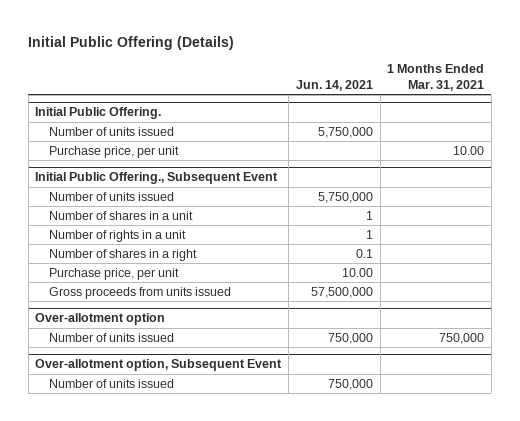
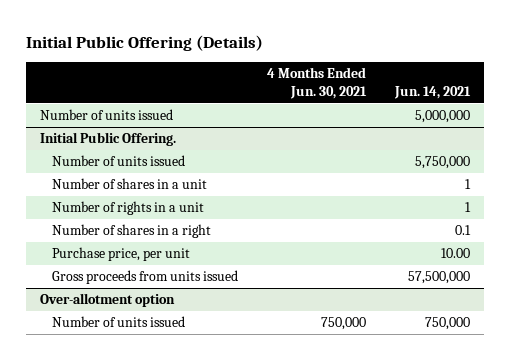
[387,64,485,91] 1 Months Ended Mar. 31, 2021 -> none
none -> [267,67,368,100] 4 Months Ended Jun. 30, 2021
none -> [40,109,174,121] Number of units issued
[48,145,179,158] Purchase price, per unit -> none
[35,172,279,185] Initial Public Offering., Subsequent Event -> none
[48,191,174,201] Number of units issued -> none
[35,359,283,372] Over-allotment option, Subsequent Event -> none
[48,378,174,388] Number of units issued -> none

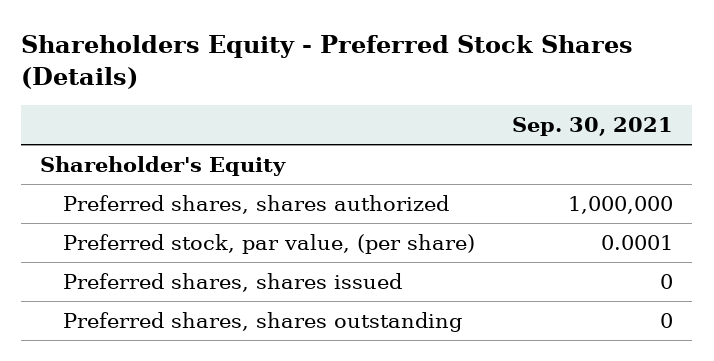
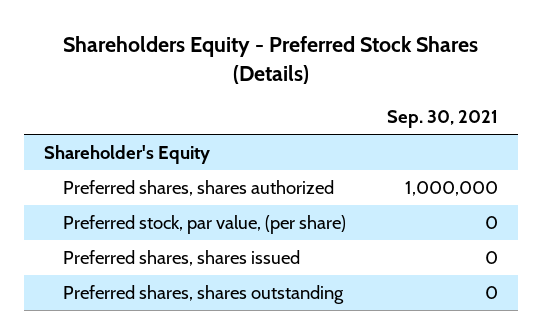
[601,234,674,250] 0.0001 -> [484,215,498,229] 0

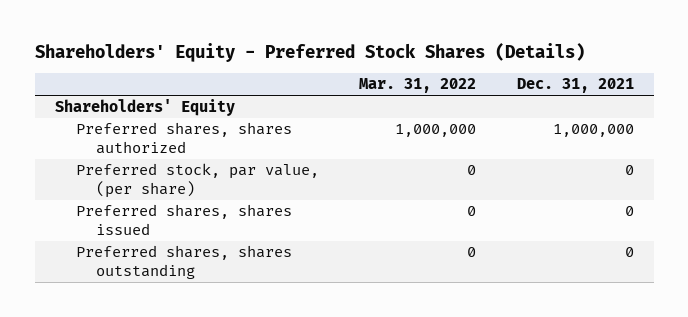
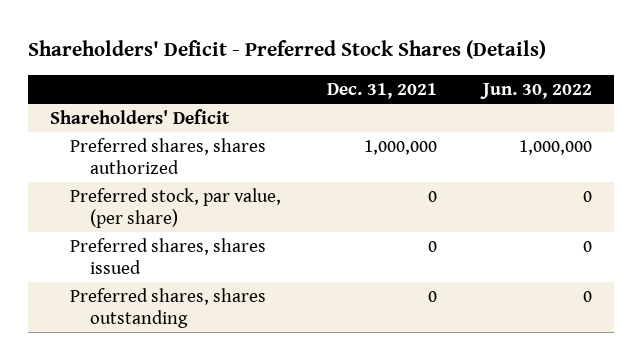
[34,42,585,62] Shareholders' Equity - Preferred Stock Shares (Details) -> [27,40,546,60] Shareholders' Deficit - Preferred Stock Shares (Details)
[359,78,477,94] Mar. 31, 2022 -> none
none -> [479,82,592,99] Jun. 30, 2022
[54,99,235,117] Shareholders' Equity -> [50,108,231,124] Shareholders' Deficit

